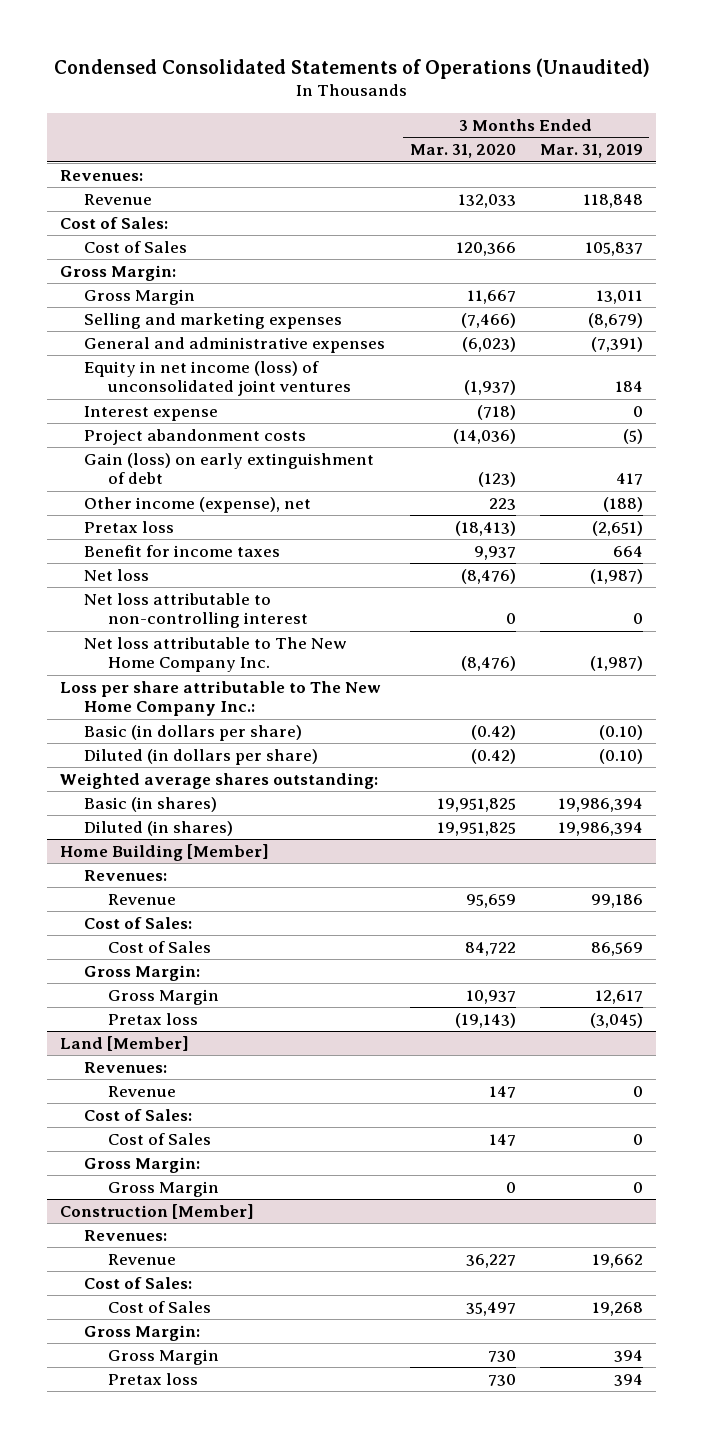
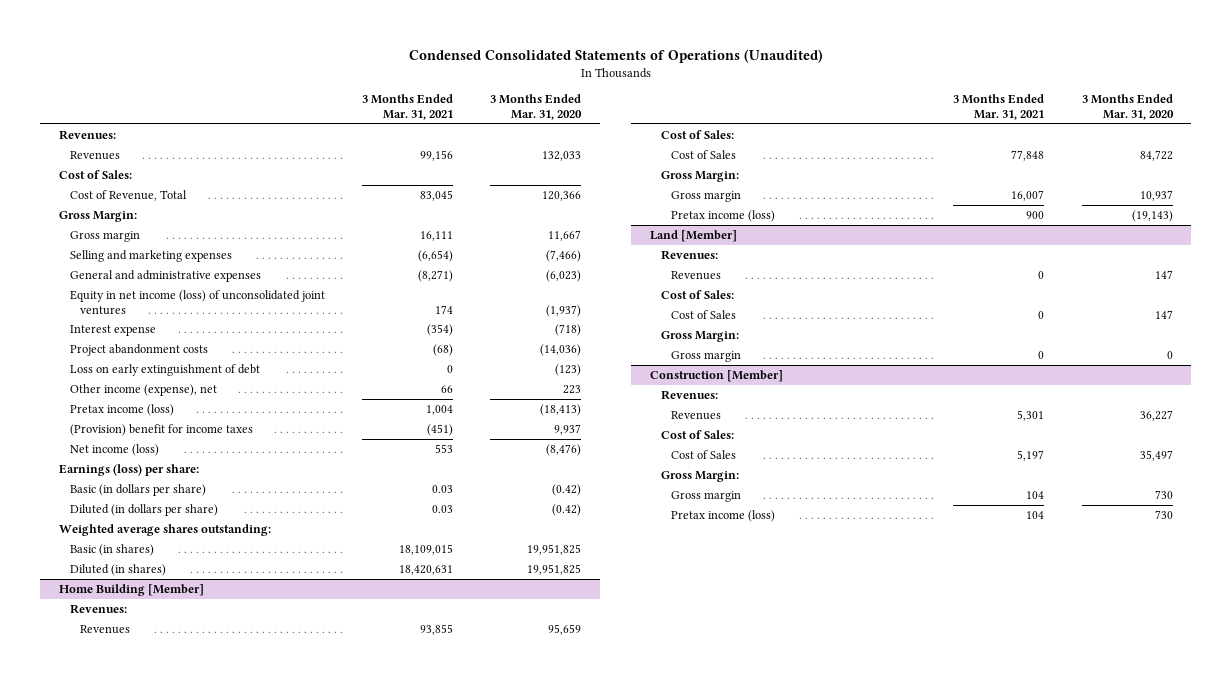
[540,144,644,159] Mar. 31, 2019 -> none
none -> [361,94,453,120] 3 Months Ended Mar. 31, 2021
[84,193,153,205] Revenue -> [69,151,120,161] Revenues
[84,240,188,253] Cost of Sales -> [69,190,187,202] Cost of Revenue, Total
[84,288,196,305] Gross Margin -> [69,231,140,243] Gross margin
[84,452,375,485] Gain (loss) on early extinguishment of debt -> [69,364,260,377] Loss on early extinguishment of debt
[84,568,150,581] Net loss -> none
[84,592,309,629] Net loss attributable to non-controlling interest -> none
[84,520,175,533] Pretax loss -> [69,404,174,417] Pretax income (loss)
[84,544,281,557] Benefit for income taxes -> [69,424,253,437] (Provision) benefit for income taxes
[84,636,348,673] Net loss attributable to The New Home Company Inc. -> [69,444,159,457] Net income (loss)
[59,680,381,717] Loss per share attributable to The New Home Company Inc.: -> [59,464,200,477] Earnings (loss) per share:
[108,893,177,905] Revenue -> [80,625,131,635] Revenues
[108,988,220,1005] Gross Margin -> [671,191,742,203] Gross margin
[108,1012,199,1025] Pretax loss -> [671,210,776,223] Pretax income (loss)
[108,1085,177,1097] Revenue -> [671,271,722,281] Revenues
[108,1180,220,1197] Gross Margin -> [671,351,742,363] Gross margin
[108,1253,177,1265] Revenue -> [671,411,722,421] Revenues
[108,1348,220,1365] Gross Margin -> [671,491,742,503] Gross margin
[108,1372,199,1385] Pretax loss -> [671,510,776,523] Pretax income (loss)

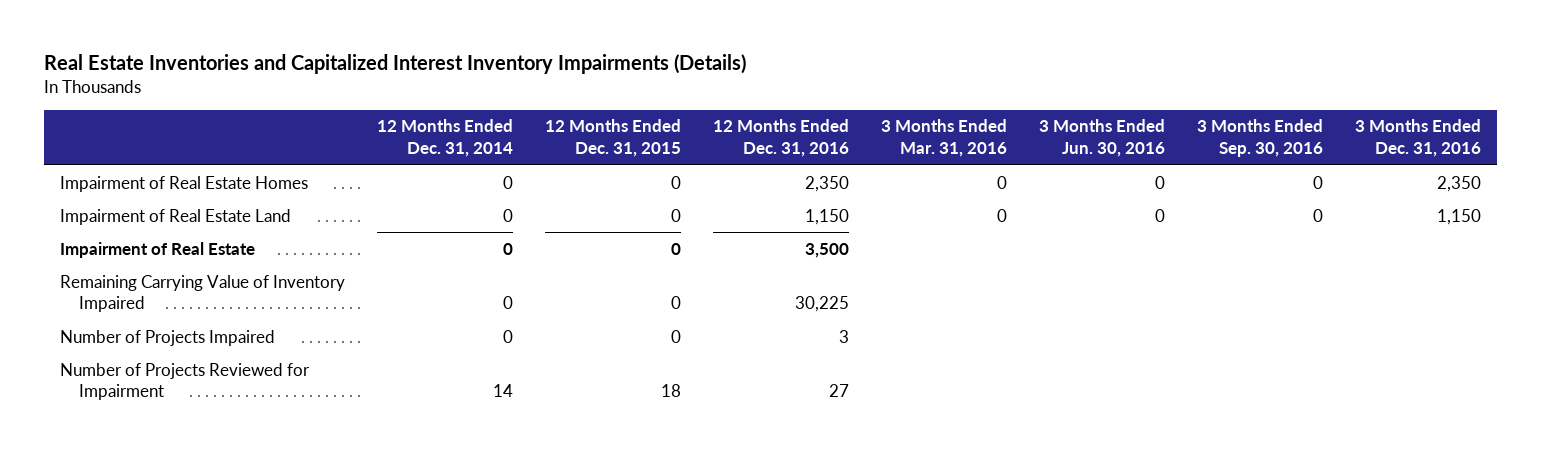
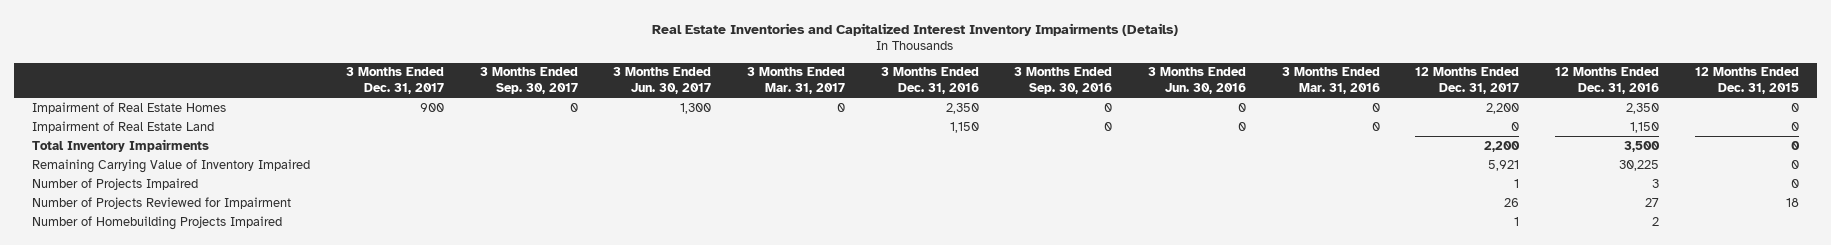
[377,119,514,158] 12 Months Ended Dec. 31, 2014 -> none
none -> [345,67,444,95] 3 Months Ended Dec. 31, 2017
none -> [479,67,578,95] 3 Months Ended Sep. 30, 2017
none -> [613,67,712,95] 3 Months Ended Jun. 30, 2017
none -> [746,67,845,95] 3 Months Ended Mar. 31, 2017
none -> [1415,67,1520,95] 12 Months Ended Dec. 31, 2017
[60,241,256,258] Impairment of Real Estate -> [32,138,210,152] Total Inventory Impairments
none -> [32,215,283,230] Number of Homebuilding Projects Impaired

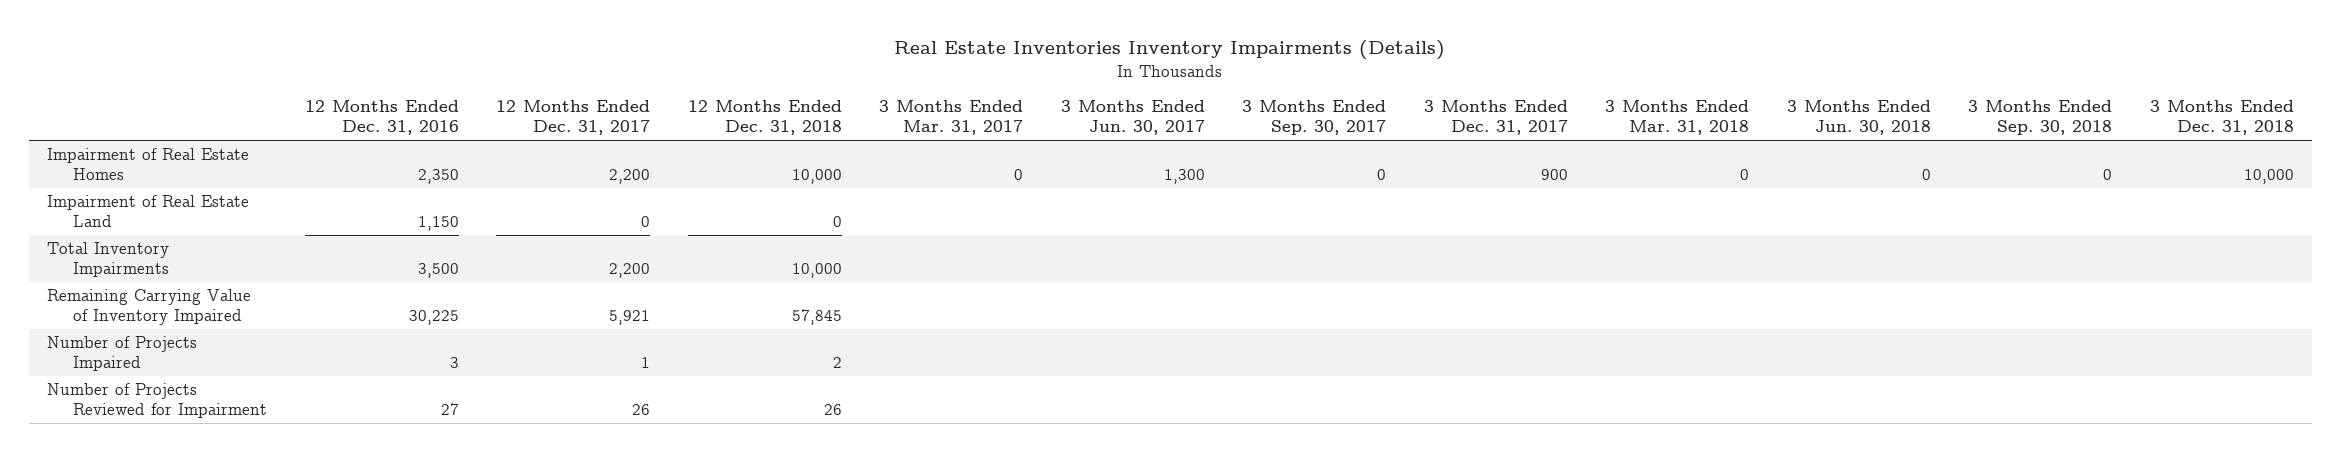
[652,22,1179,36] Real Estate Inventories and Capitalized Interest Inventory Impairments (Details) -> [894,40,1446,61] Real Estate Inventories Inventory Impairments (Details)
[880,67,979,95] 3 Months Ended Dec. 31, 2016 -> none
[1014,67,1113,95] 3 Months Ended Sep. 30, 2016 -> none
[1147,67,1246,95] 3 Months Ended Jun. 30, 2016 -> none
[1281,67,1380,95] 3 Months Ended Mar. 31, 2016 -> none
[1694,67,1799,95] 12 Months Ended Dec. 31, 2015 -> none
none -> [687,100,842,136] 12 Months Ended Dec. 31, 2018
none -> [1605,100,1750,136] 3 Months Ended Mar. 31, 2018
none -> [1786,100,1931,136] 3 Months Ended Jun. 30, 2018
none -> [1968,100,2113,136] 3 Months Ended Sep. 30, 2018
none -> [2149,100,2294,136] 3 Months Ended Dec. 31, 2018
[32,215,283,230] Number of Homebuilding Projects Impaired -> none

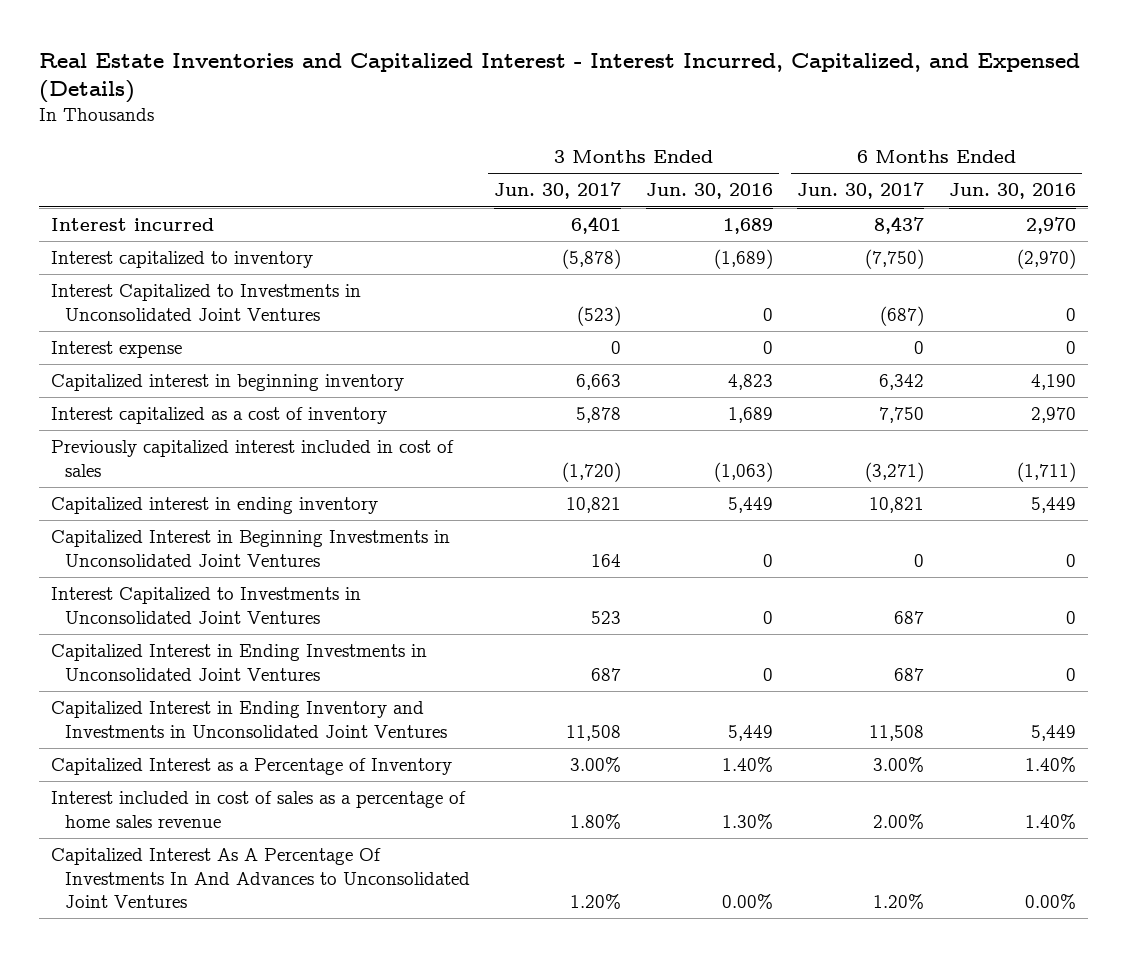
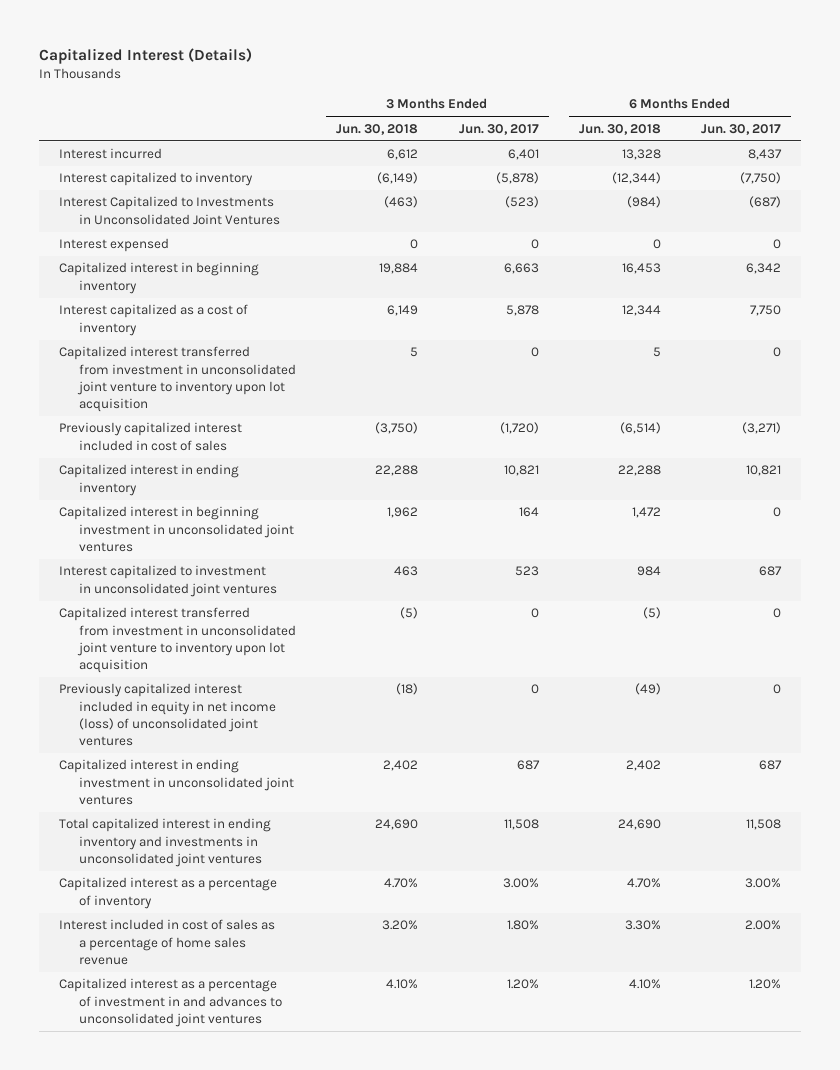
[38,52,1080,104] Real Estate Inventories and Capitalized Interest - Interest Incurred, Capitalized, and Expensed (Details) -> [38,47,252,64] Capitalized Interest (Details)
[645,183,773,200] Jun. 30, 2016 -> none
[948,183,1076,200] Jun. 30, 2016 -> none
none -> [336,123,419,135] Jun. 30, 2018
none -> [578,123,661,135] Jun. 30, 2018
[51,341,183,359] Interest expense -> [58,238,169,253] Interest expensed
none -> [58,346,297,412] Capitalized interest transferred from investment in unconsolidated joint venture to inventory upon lot acquisition
[51,530,451,567] Capitalized Interest in Beginning Investments in Unconsolidated Joint Ventures -> [58,506,295,552] Capitalized interest in beginning investment in unconsolidated joint ventures
[51,587,362,624] Interest Capitalized to Investments in Unconsolidated Joint Ventures -> [58,565,278,597] Interest capitalized to investment in unconsolidated joint ventures
none -> [58,607,297,673] Capitalized interest transferred from investment in unconsolidated joint venture to inventory upon lot acquisition
none -> [58,683,277,746] Previously capitalized interest included in equity in net income (loss) of unconsolidated joint ventures
[51,644,428,681] Capitalized Interest in Ending Investments in Unconsolidated Joint Ventures -> [58,759,295,805] Capitalized interest in ending investment in unconsolidated joint ventures
[51,701,447,738] Capitalized Interest in Ending Inventory and Investments in Unconsolidated Joint Ventures -> [58,818,271,867] Total capitalized interest in ending inventory and investments in unconsolidated joint ventures
[51,758,453,776] Capitalized Interest as a Percentage of Inventory -> [58,877,277,909] Capitalized interest as a percentage of inventory
[51,848,470,909] Capitalized Interest As A Percentage Of Investments In And Advances to Unconsolidated Joint Ventures -> [58,978,283,1027] Capitalized interest as a percentage of investment in and advances to unconsolidated joint ventures

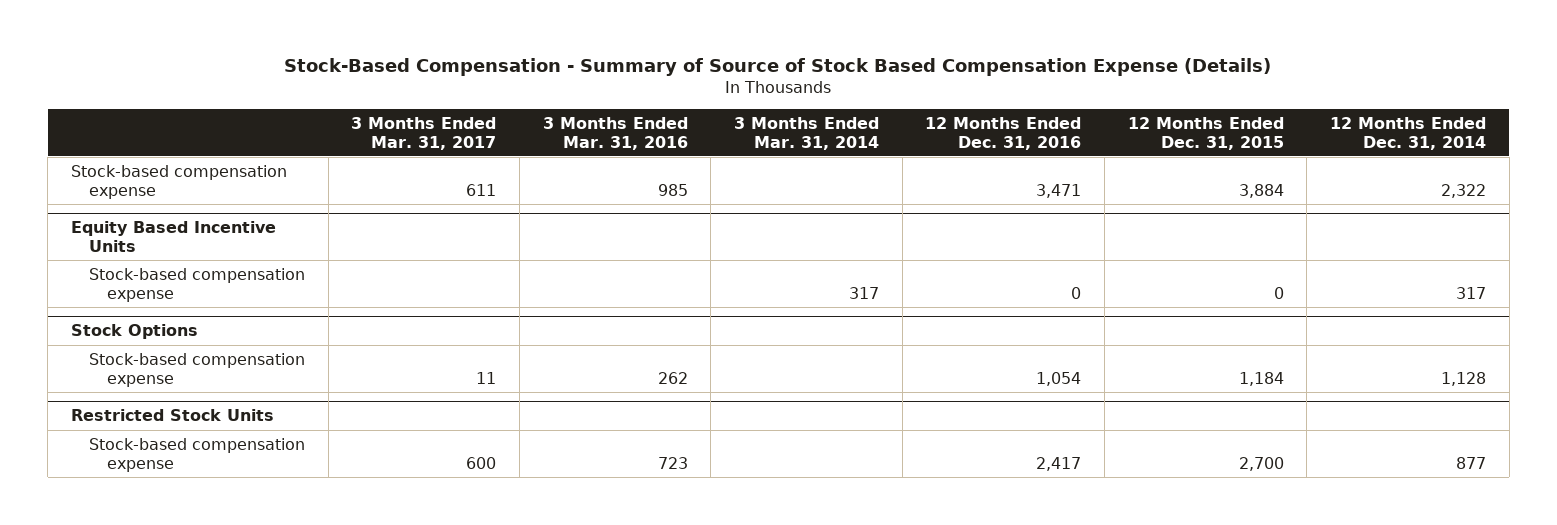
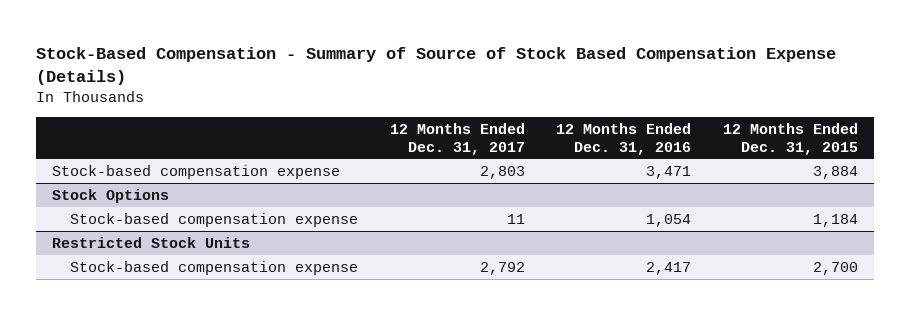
[351,116,497,150] 3 Months Ended Mar. 31, 2017 -> none
[542,116,688,150] 3 Months Ended Mar. 31, 2016 -> none
[733,116,879,150] 3 Months Ended Mar. 31, 2014 -> none
[1329,116,1486,150] 12 Months Ended Dec. 31, 2014 -> none
none -> [389,122,525,155] 12 Months Ended Dec. 31, 2017
[70,221,276,252] Equity Based Incentive Units -> none
[89,267,306,302] Stock-based compensation expense -> none

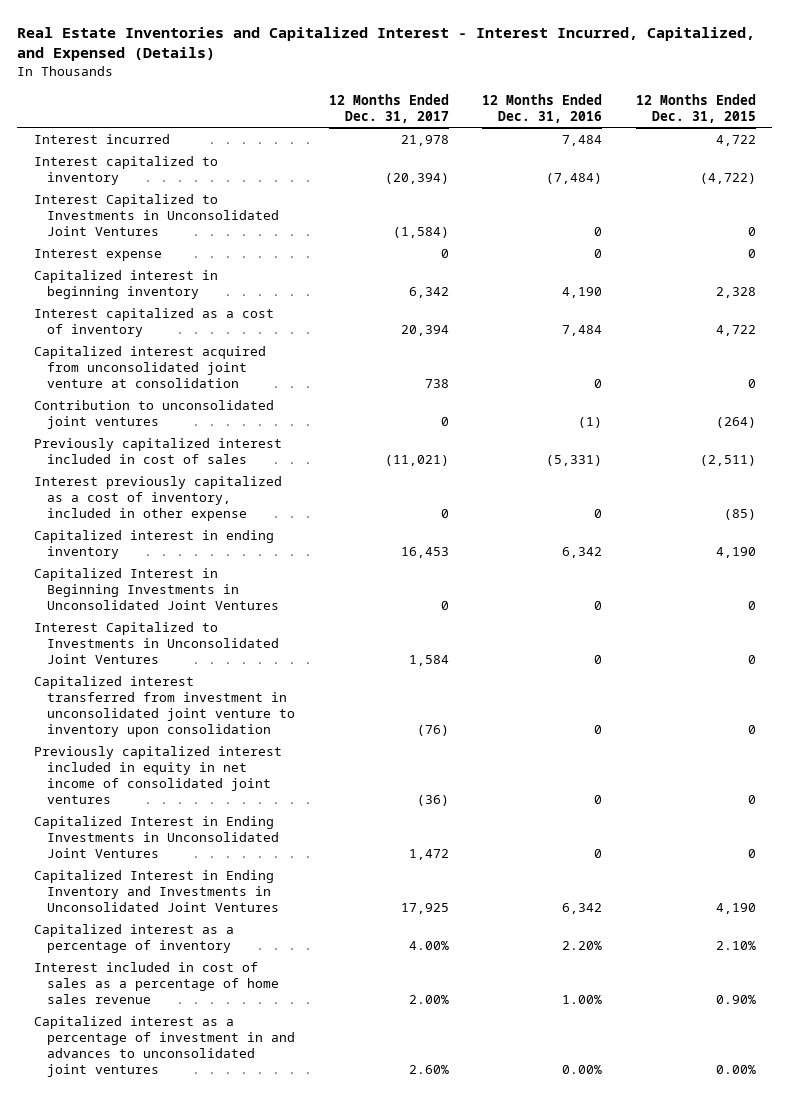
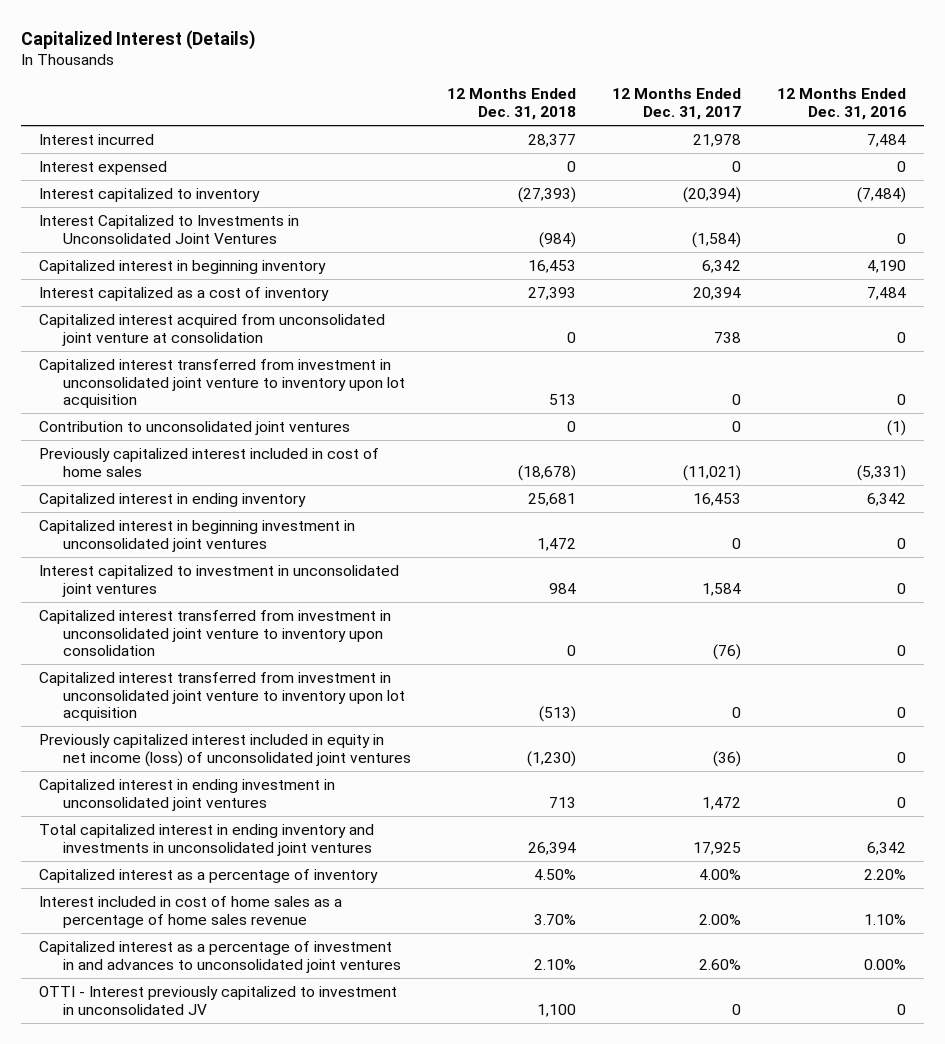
[17,26,756,62] Real Estate Inventories and Capitalized Interest - Interest Incurred, Capitalized, and Expensed (Details) -> [20,29,255,50] Capitalized Interest (Details)
[635,93,756,123] 12 Months Ended Dec. 31, 2015 -> none
none -> [446,88,576,121] 12 Months Ended Dec. 31, 2018
none -> [38,160,167,175] Interest expensed
[33,248,162,261] Interest expense -> none
none -> [38,358,406,409] Capitalized interest transferred from investment in unconsolidated joint venture to inventory upon lot acquisition
[33,475,282,521] Interest previously capitalized as a cost of inventory, included in other expense -> none
[33,437,282,464] Previously capitalized interest included in cost of sales -> [38,447,379,477] Previously capitalized interest included in cost of home sales
[33,567,280,610] Capitalized Interest in Beginning Investments in Unconsolidated Joint Ventures -> [38,519,355,552] Capitalized interest in beginning investment in unconsolidated joint ventures
[33,621,280,664] Interest Capitalized to Investments in Unconsolidated Joint Ventures -> [38,564,399,597] Interest capitalized to investment in unconsolidated joint ventures
none -> [38,671,406,722] Capitalized interest transferred from investment in unconsolidated joint venture to inventory upon lot acquisition
[33,745,282,804] Previously capitalized interest included in equity in net income of consolidated joint ventures -> [38,733,412,767] Previously capitalized interest included in equity in net income (loss) of unconsolidated joint ventures
[33,815,280,858] Capitalized Interest in Ending Investments in Unconsolidated Joint Ventures -> [38,778,335,811] Capitalized interest in ending investment in unconsolidated joint ventures
[33,869,280,912] Capitalized Interest in Ending Inventory and Investments in Unconsolidated Joint Ventures -> [38,823,374,856] Total capitalized interest in ending inventory and investments in unconsolidated joint ventures
[33,961,280,1004] Interest included in cost of sales as a percentage of home sales revenue -> [38,895,342,928] Interest included in cost of home sales as a percentage of home sales revenue
[562,994,603,1004] 1.00% -> [863,913,906,925] 1.10%
none -> [38,985,397,1015] OTTI - Interest previously capitalized to investment in unconsolidated JV

